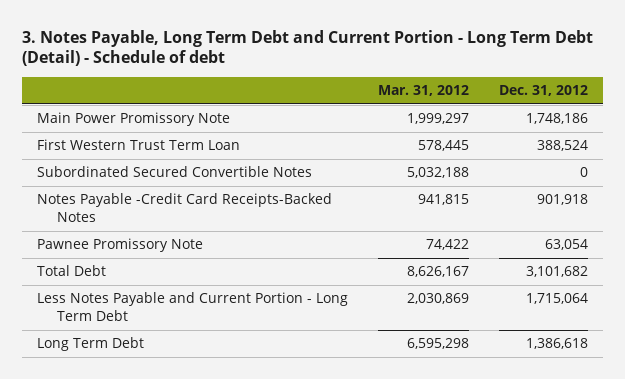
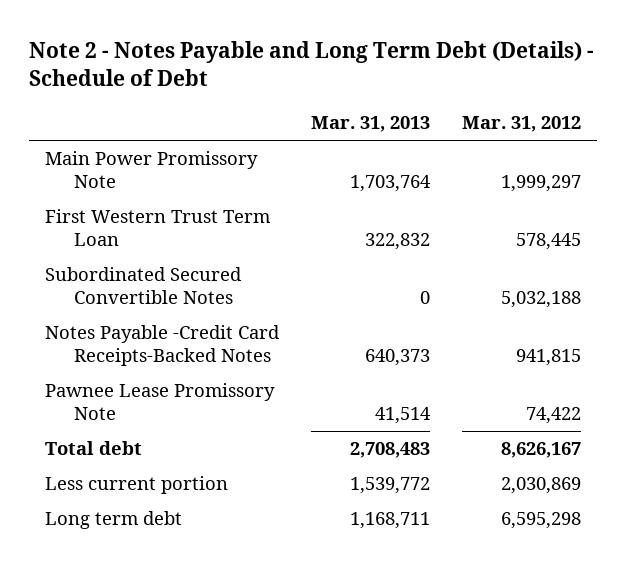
[22,29,594,67] 3. Notes Payable, Long Term Debt and Current Portion - Long Term Debt (Detail) - Schedule of debt -> [29,40,595,87] Note 2 - Notes Payable and Long Term Debt (Details) - Schedule of Debt
[498,85,588,97] Dec. 31, 2012 -> none
none -> [310,116,430,133] Mar. 31, 2013
[37,238,204,253] Pawnee Promissory Note -> [45,383,276,421] Pawnee Lease Promissory Note
[37,265,107,277] Total Debt -> [45,441,143,456] Total debt
[37,292,349,321] Less Notes Payable and Current Portion - Long Term Debt -> [45,476,229,495] Less current portion
[37,337,145,352] Long Term Debt -> [45,511,183,530] Long term debt

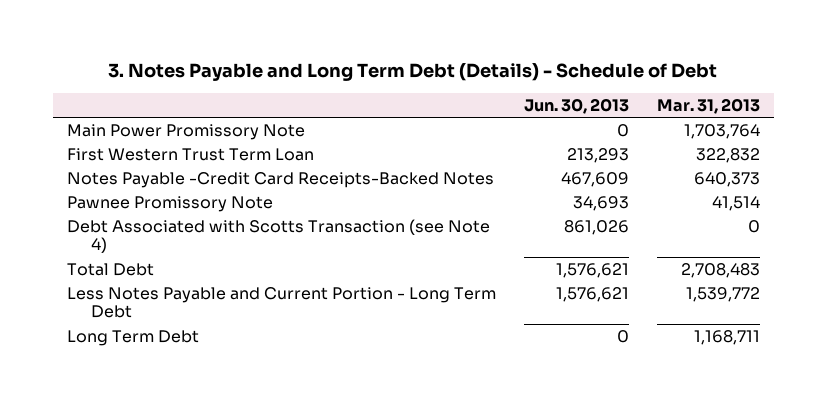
[29,40,595,87] Note 2 - Notes Payable and Long Term Debt (Details) - Schedule of Debt -> [108,63,718,82] 3. Notes Payable and Long Term Debt (Details) - Schedule of Debt
[461,116,581,133] Mar. 31, 2012 -> none
none -> [523,97,629,114] Jun. 30, 2013
[45,267,243,305] Subordinated Secured Convertible Notes -> none
[45,383,276,421] Pawnee Lease Promissory Note -> [66,195,273,212] Pawnee Promissory Note
none -> [66,218,490,254] Debt Associated with Scotts Transaction (see Note 4)
[45,441,143,456] Total debt -> [66,262,154,276] Total Debt
[45,476,229,495] Less current portion -> [66,286,496,319] Less Notes Payable and Current Portion - Long Term Debt
[45,511,183,530] Long term debt -> [66,329,199,346] Long Term Debt

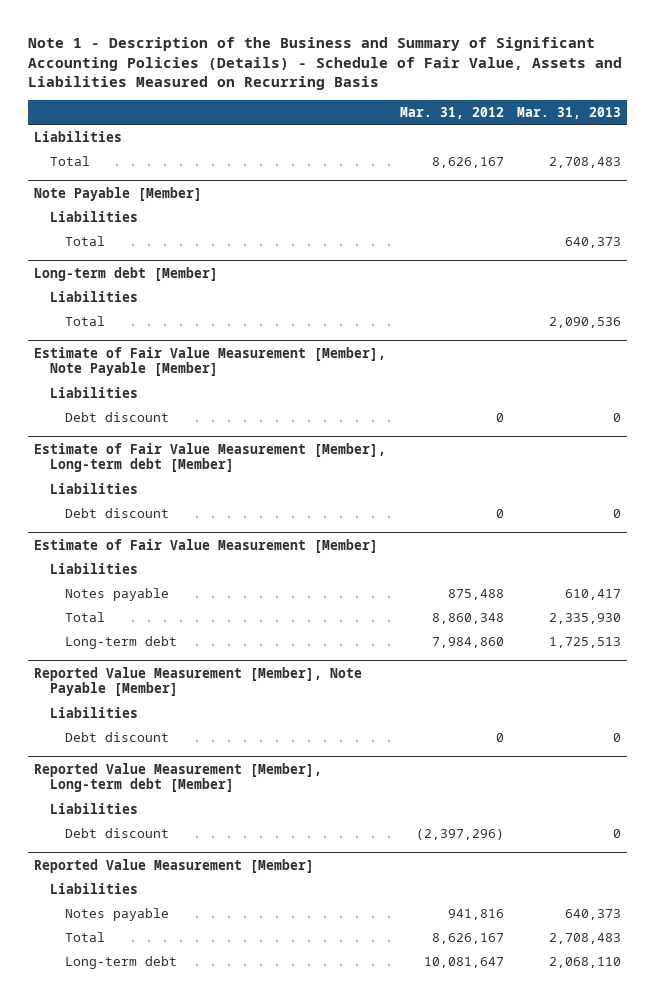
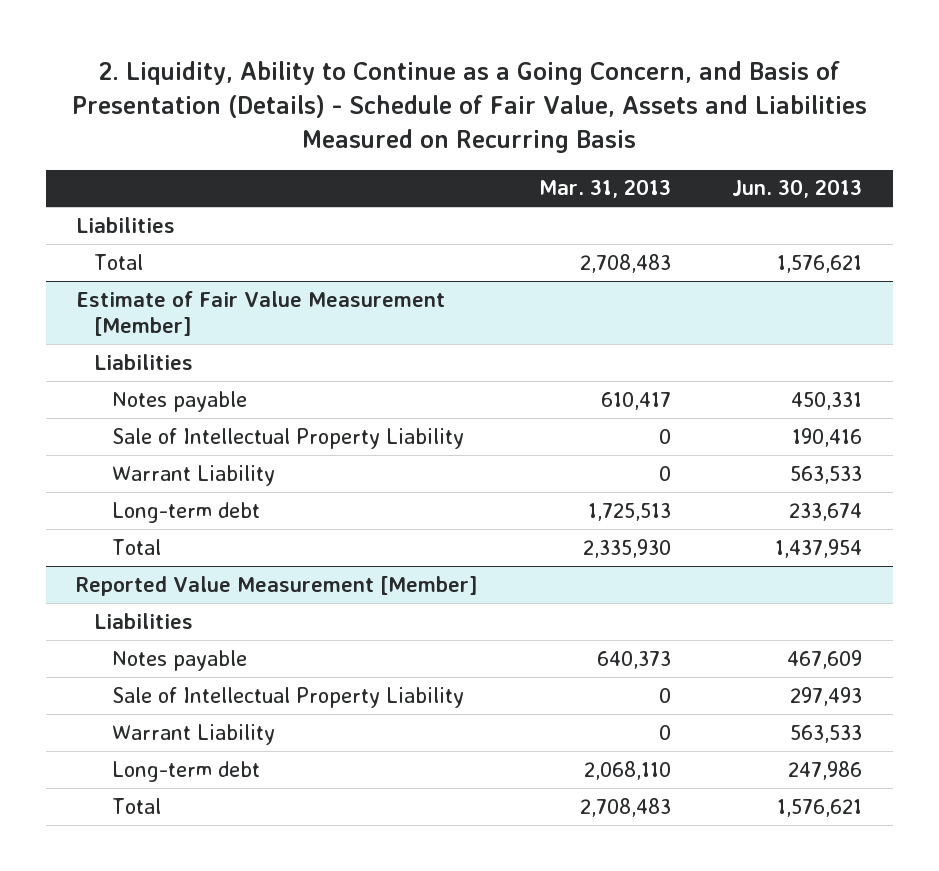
[27,36,622,91] Note 1 - Description of the Business and Summary of Significant Accounting Policies (Details) - Schedule of Fair Value, Assets and Liabilities Measured on Recurring Basis -> [72,60,868,153] 2. Liquidity, Ability to Continue as a Going Concern, and Basis of Presentation (Details) - Schedule of Fair Value, Assets and Liabilities Measured on Recurring Basis
[399,106,504,119] Mar. 31, 2012 -> none
none -> [732,179,863,199] Jun. 30, 2013
[34,186,203,201] Note Payable [Member] -> none
[49,210,138,222] Liabilities -> none
[65,235,106,246] Total -> none
[34,266,219,281] Long-term debt [Member] -> none
[49,290,138,302] Liabilities -> none
[65,315,106,326] Total -> none
[34,346,387,377] Estimate of Fair Value Measurement [Member], Note Payable [Member] -> none
[49,386,138,398] Liabilities -> none
[65,411,170,422] Debt discount -> none
[34,442,387,473] Estimate of Fair Value Measurement [Member], Long-term debt [Member] -> none
[49,482,138,494] Liabilities -> none
[65,507,170,518] Debt discount -> none
none -> [111,427,464,449] Sale of Intellectual Property Liability
none -> [111,464,275,486] Warrant Liability
[34,666,363,697] Reported Value Measurement [Member], Note Payable [Member] -> none
[49,706,138,718] Liabilities -> none
[65,731,170,742] Debt discount -> none
[34,762,323,793] Reported Value Measurement [Member], Long-term debt [Member] -> none
[49,802,138,814] Liabilities -> none
[65,827,170,838] Debt discount -> none
[65,611,106,622] Total -> [111,538,161,555] Total
none -> [111,686,464,708] Sale of Intellectual Property Liability
none -> [111,723,275,745] Warrant Liability
[65,931,106,942] Total -> [111,797,161,814] Total

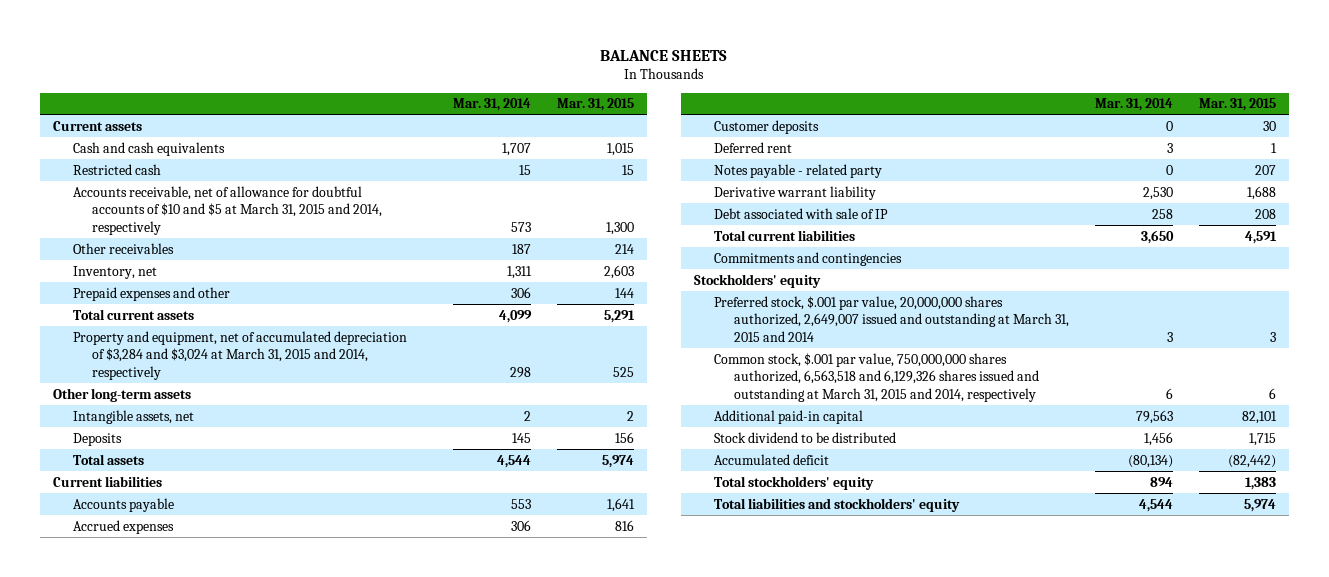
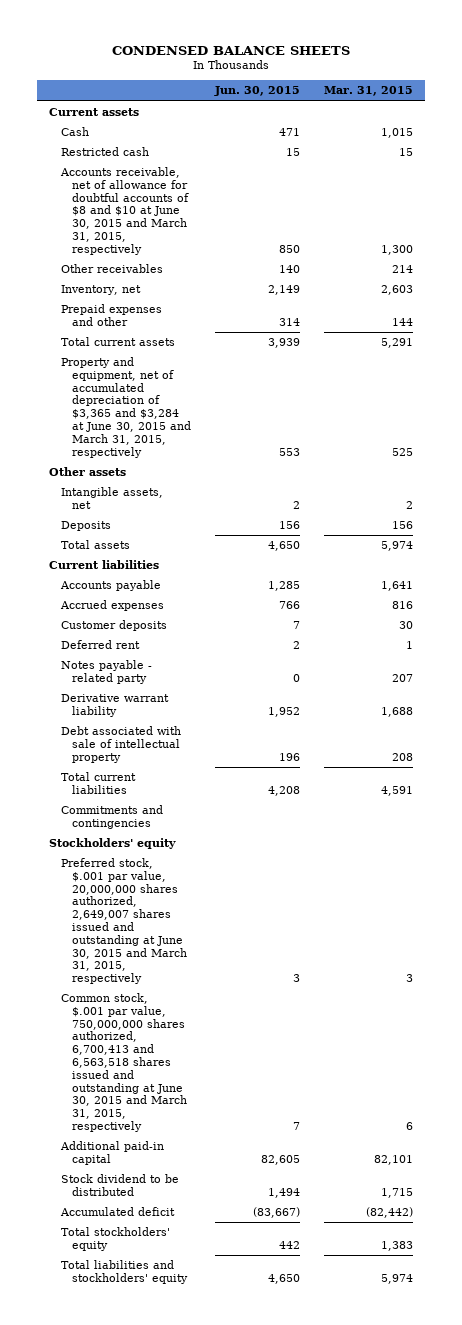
[600,49,728,61] BALANCE SHEETS -> [112,45,351,55] CONDENSED BALANCE SHEETS
[453,98,532,112] Mar. 31, 2014 -> none
none -> [213,86,300,97] Jun. 30, 2015
[72,141,225,156] Cash and cash equivalents -> [60,127,89,137] Cash
[72,185,383,235] Accounts receivable, net of allowance for doubtful accounts of $10 and $5 at March 31, 2015 and 2014, respectively -> [59,167,189,255] Accounts receivable, net of allowance for doubtful accounts of $8 and $10 at June 30, 2015 and March 31, 2015, respectively
[72,330,407,380] Property and equipment, net of accumulated depreciation of $3,284 and $3,024 at March 31, 2015 and 2014, respectively -> [60,357,191,458] Property and equipment, net of accumulated depreciation of $3,365 and $3,284 at June 30, 2015 and March 31, 2015, respectively
[52,387,191,402] Other long-term assets -> [49,467,127,477] Other assets
[714,207,889,219] Debt associated with sale of IP -> [60,726,181,763] Debt associated with sale of intellectual property
[714,295,1070,342] Preferred stock, $.001 par value, 20,000,000 shares authorized, 2,649,007 issued and outstanding at March 31, 2015 and 2014 -> [60,858,187,985] Preferred stock, $.001 par value, 20,000,000 shares authorized, 2,649,007 shares issued and outstanding at June 30, 2015 and March 31, 2015, respectively
[714,352,1040,402] Common stock, $.001 par value, 750,000,000 shares authorized, 6,563,518 and 6,129,326 shares issued and outstanding at March 31, 2015 and 2014, respectively -> [60,993,187,1132] Common stock, $.001 par value, 750,000,000 shares authorized, 6,700,413 and 6,563,518 shares issued and outstanding at June 30, 2015 and March 31, 2015, respectively

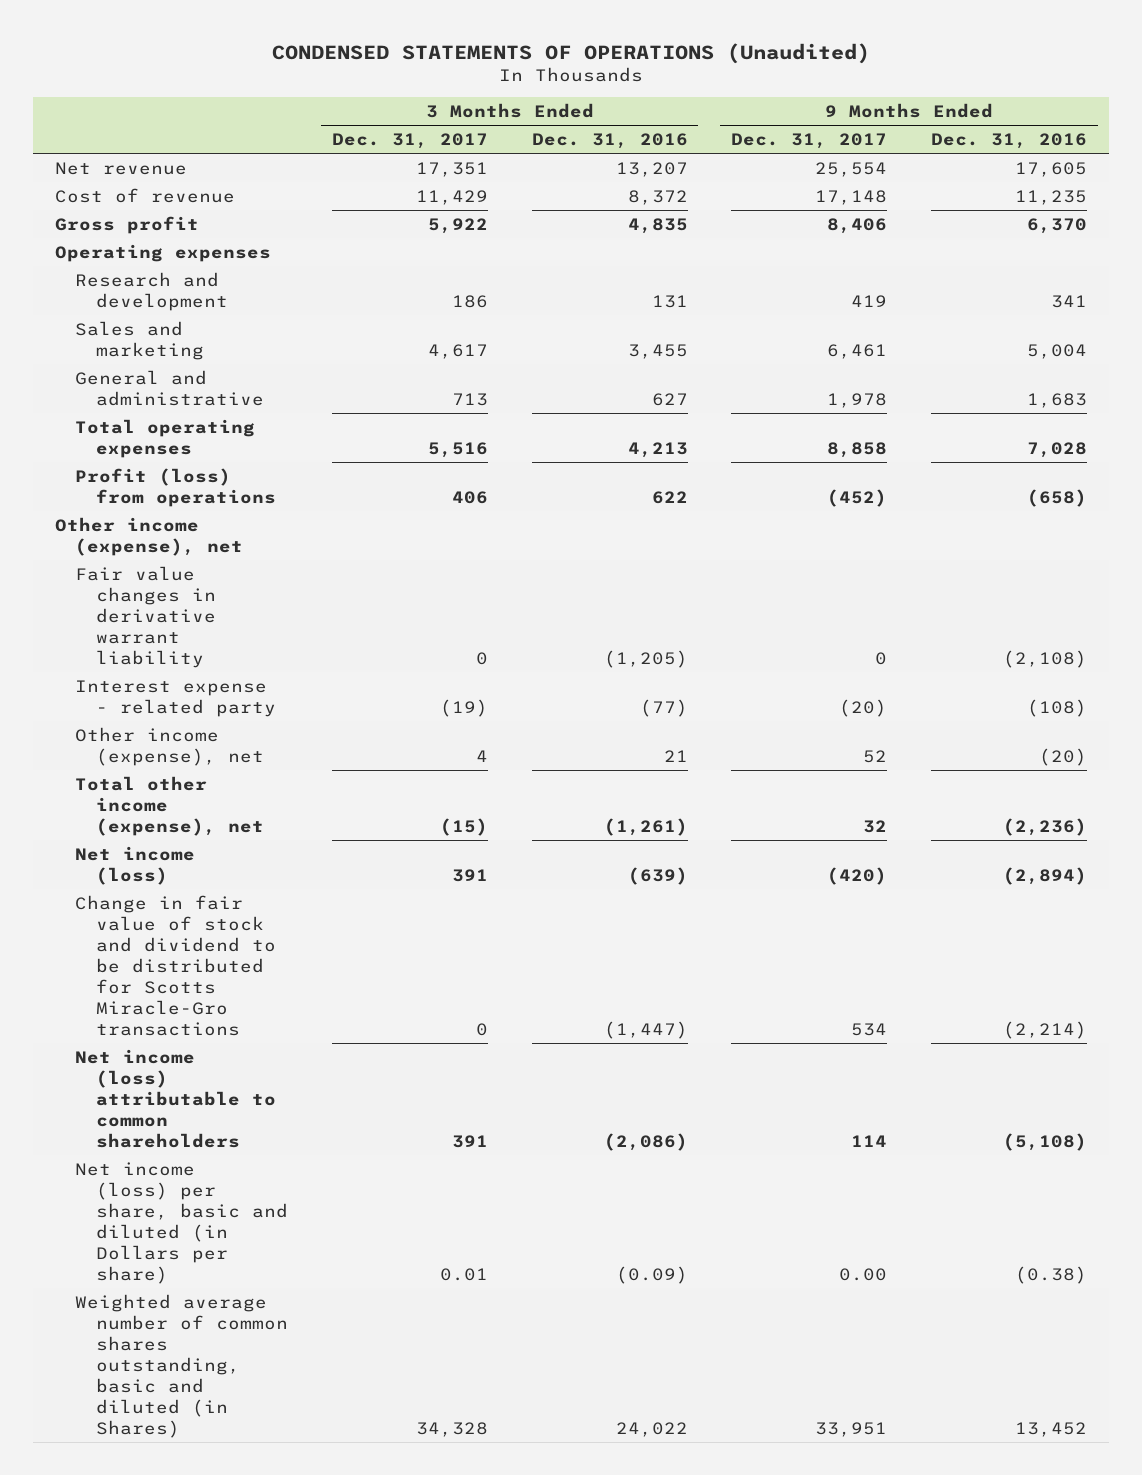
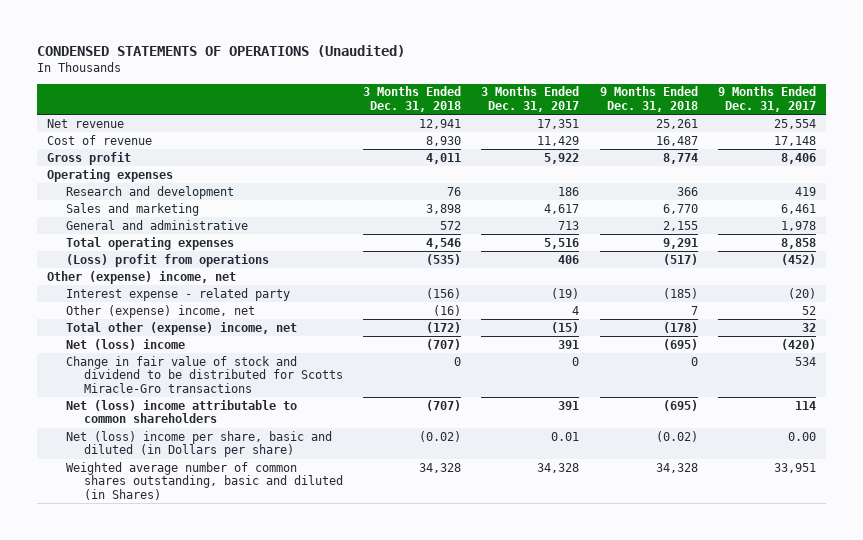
[531,132,688,149] Dec. 31, 2016 -> none
[930,132,1087,149] Dec. 31, 2016 -> none
none -> [363,86,462,113] 3 Months Ended Dec. 31, 2018
none -> [599,86,698,113] 9 Months Ended Dec. 31, 2018
[75,565,217,668] Fair value changes in derivative warrant liability -> none
[75,467,277,507] Profit (loss) from operations -> [65,253,269,267] (Loss) profit from operations
[54,516,244,556] Other income (expense), net -> [47,270,237,284] Other (expense) income, net
[75,726,265,766] Other income (expense), net -> [65,304,255,318] Other (expense) income, net
[75,775,265,836] Total other income (expense), net -> [65,321,297,335] Total other (expense) income, net
[75,845,196,885] Net income (loss) -> [65,338,185,350] Net (loss) income
[75,1048,277,1148] Net income (loss) attributable to common shareholders -> [65,399,297,424] Net (loss) income attributable to common shareholders
[75,1161,289,1284] Net income (loss) per share, basic and diluted (in Dollars per share) -> [65,430,332,458] Net (loss) income per share, basic and diluted (in Dollars per share)

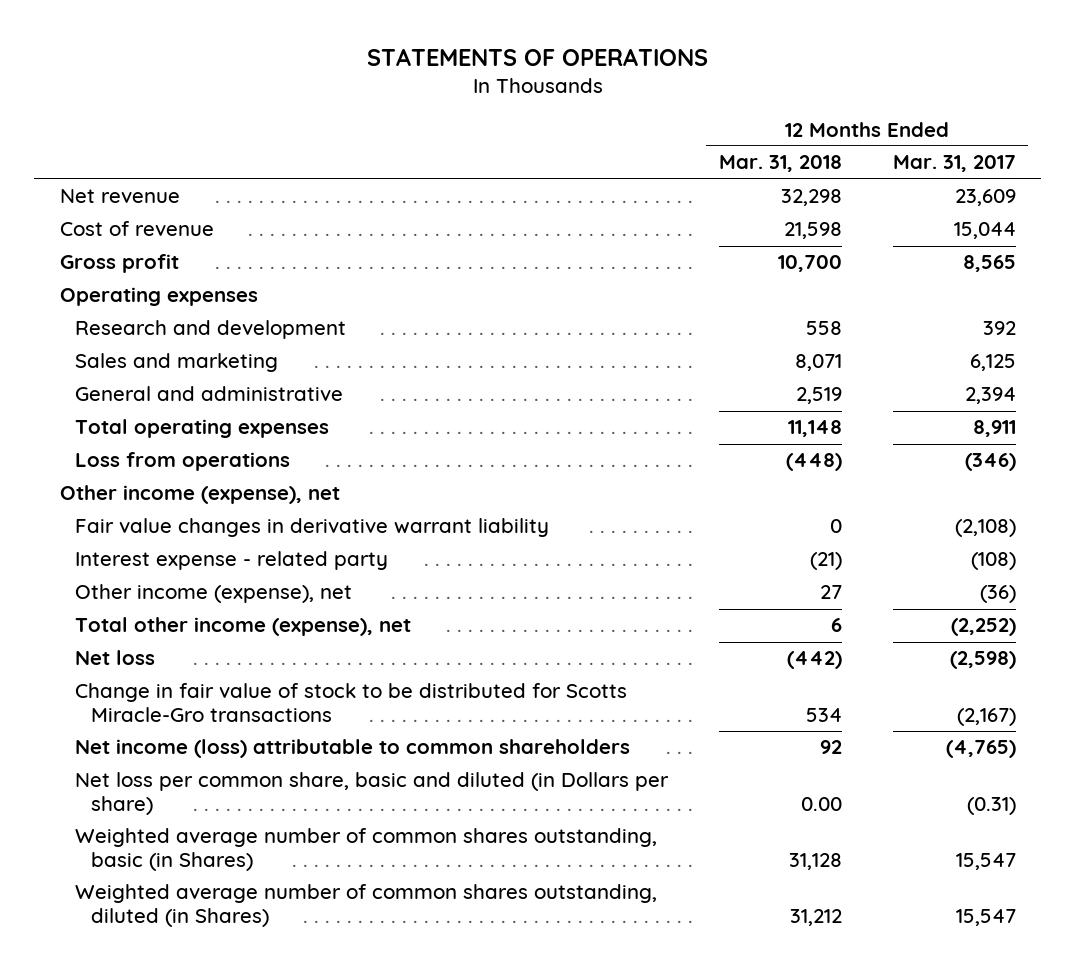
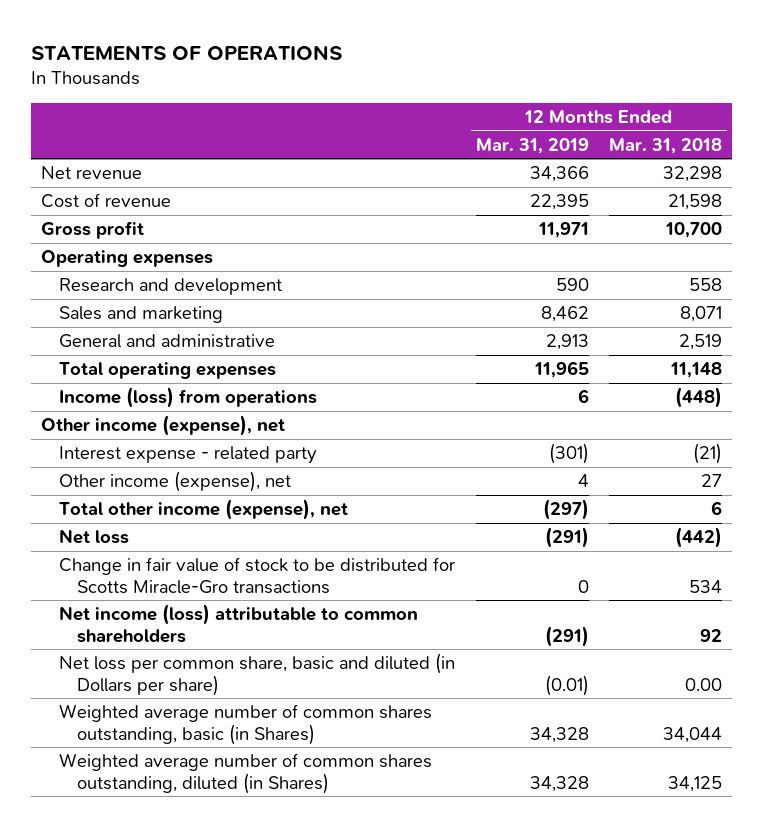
[892,155,1016,173] Mar. 31, 2017 -> none
none -> [475,137,589,154] Mar. 31, 2019
[75,452,291,472] Loss from operations -> [59,387,318,409] Income (loss) from operations
[75,518,550,538] Fair value changes in derivative warrant liability -> none
[788,853,842,871] 31,128 -> [662,726,722,743] 34,044
[789,909,842,927] 31,212 -> [667,775,722,792] 34,125

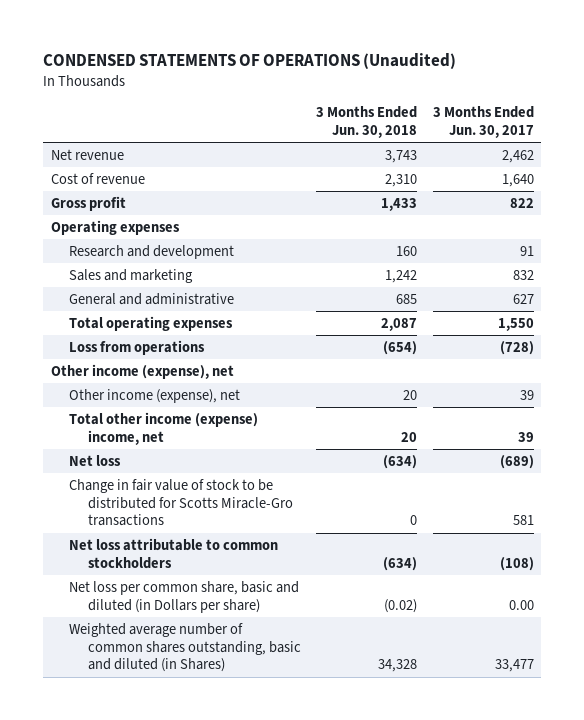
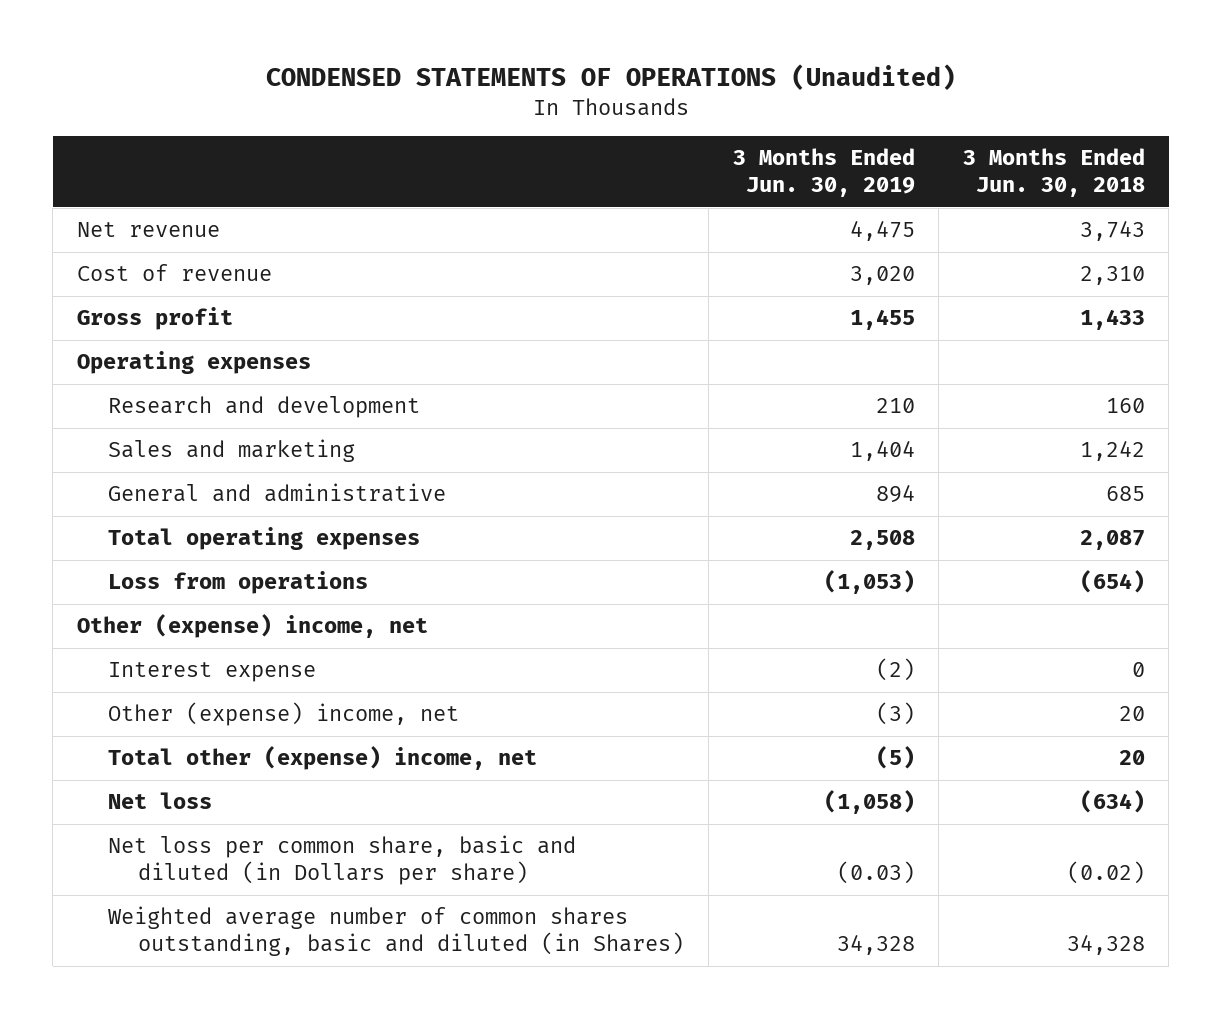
[432,106,534,139] 3 Months Ended Jun. 30, 2017 -> none
none -> [732,148,915,198] 3 Months Ended Jun. 30, 2019
[50,364,234,380] Other income (expense), net -> [76,614,428,639] Other (expense) income, net
none -> [107,662,316,683] Interest expense
[69,389,241,404] Other income (expense), net -> [107,702,459,727] Other (expense) income, net
[69,412,259,445] Total other income (expense) income, net -> [107,746,537,771] Total other (expense) income, net
[69,479,294,527] Change in fair value of stock to be distributed for Scotts Miracle-Gro transactions -> none
[69,538,279,569] Net loss attributable to common stockholders -> none

